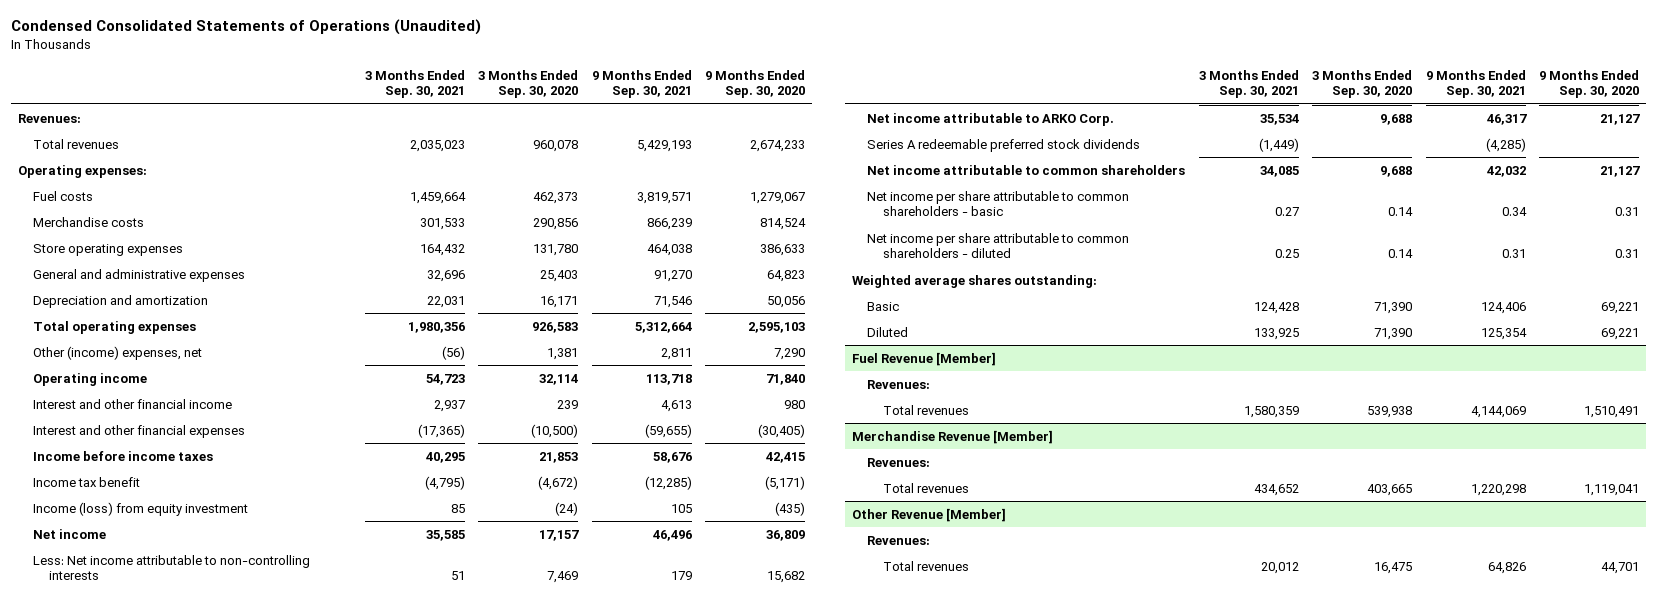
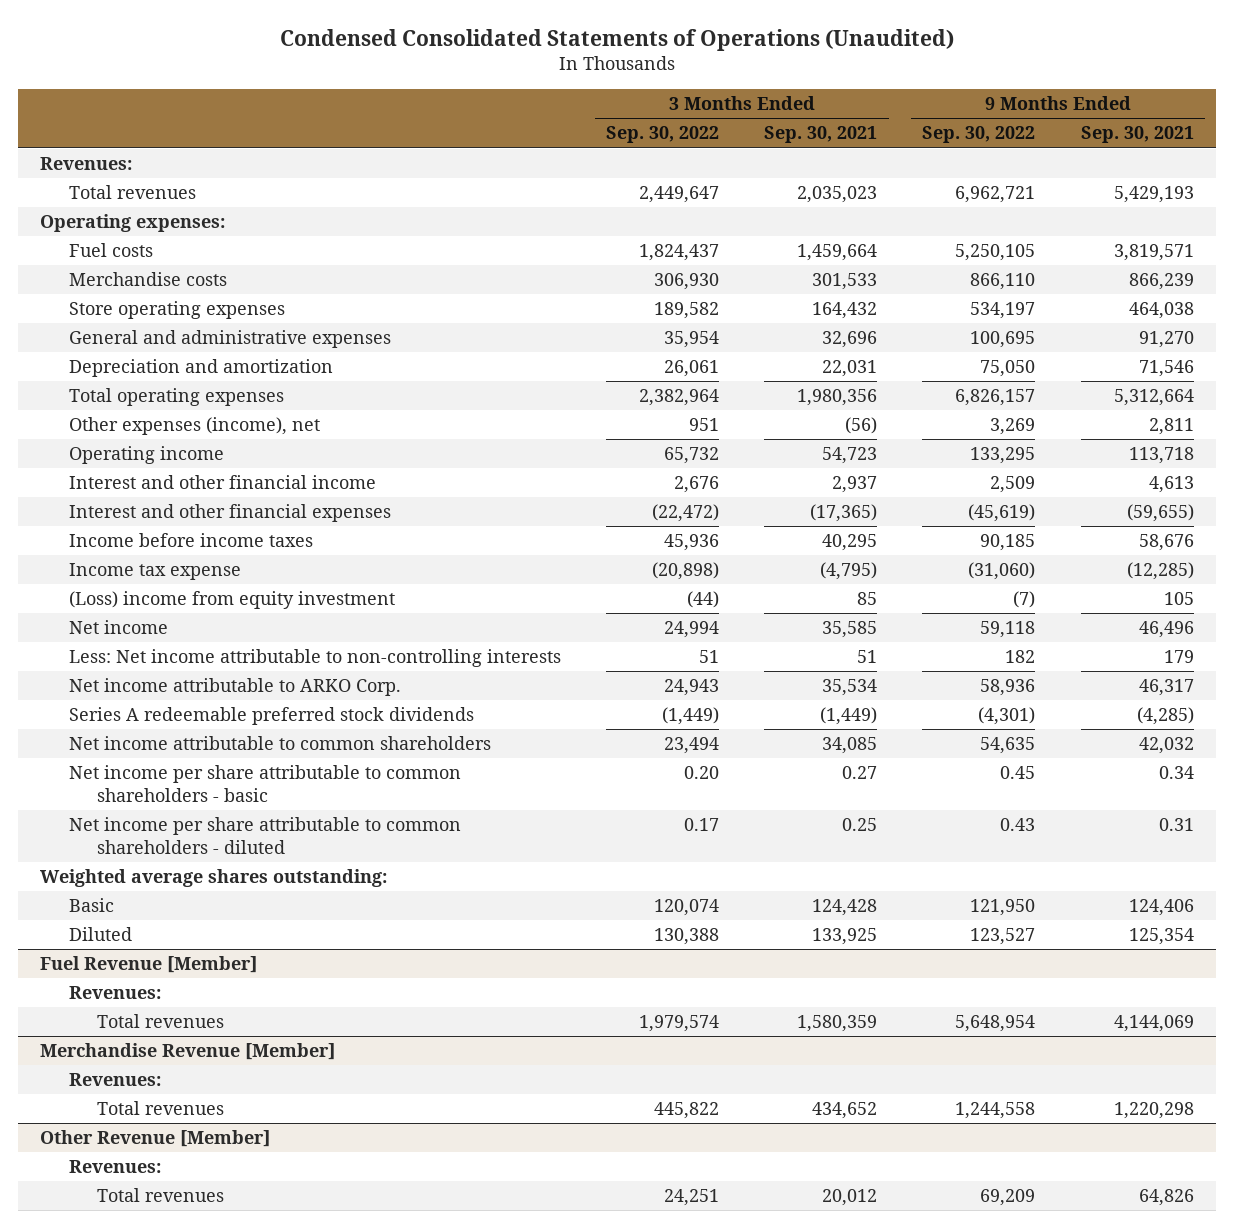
[478,69,579,99] 3 Months Ended Sep. 30, 2020 -> none
[705,69,806,99] 9 Months Ended Sep. 30, 2020 -> none
none -> [605,126,719,144] Sep. 30, 2022
none -> [922,126,1036,144] Sep. 30, 2022
[33,345,203,360] Other (income) expenses, net -> [68,417,320,436] Other expenses (income), net
[33,476,141,487] Income tax benefit -> [68,563,241,581] Income tax expense
[33,501,249,516] Income (loss) from equity investment -> [68,591,395,610] (Loss) income from equity investment

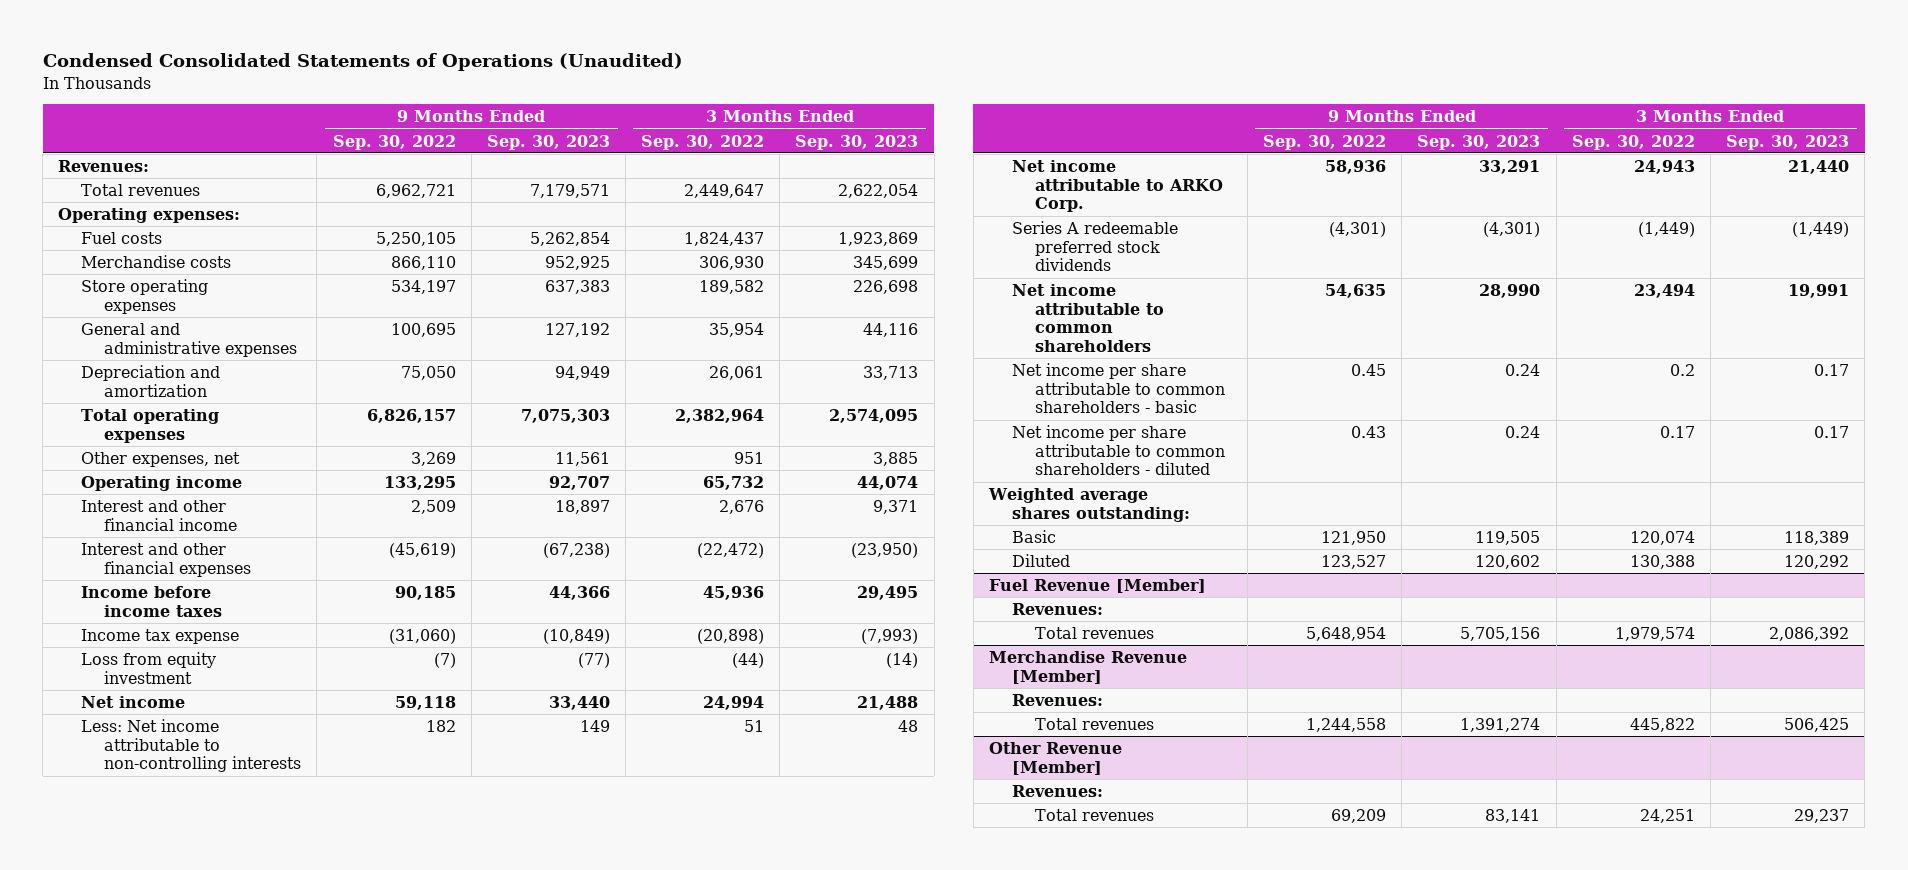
[764,126,878,144] Sep. 30, 2021 -> none
[1080,126,1194,144] Sep. 30, 2021 -> none
none -> [486,134,610,150] Sep. 30, 2023
none -> [795,134,919,150] Sep. 30, 2023
[68,417,320,436] Other expenses (income), net -> [81,451,241,467] Other expenses, net
[68,591,395,610] (Loss) income from equity investment -> [81,651,217,684] Loss from equity investment
[683,766,719,780] 0.20 -> [1669,363,1695,376] 0.2

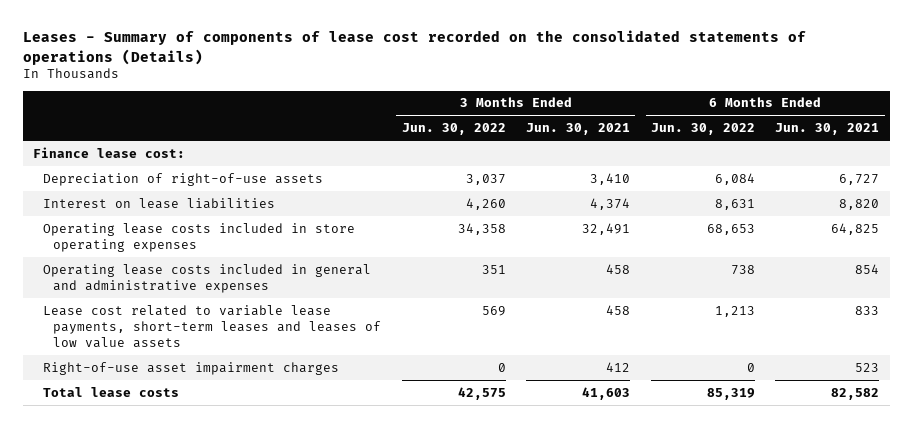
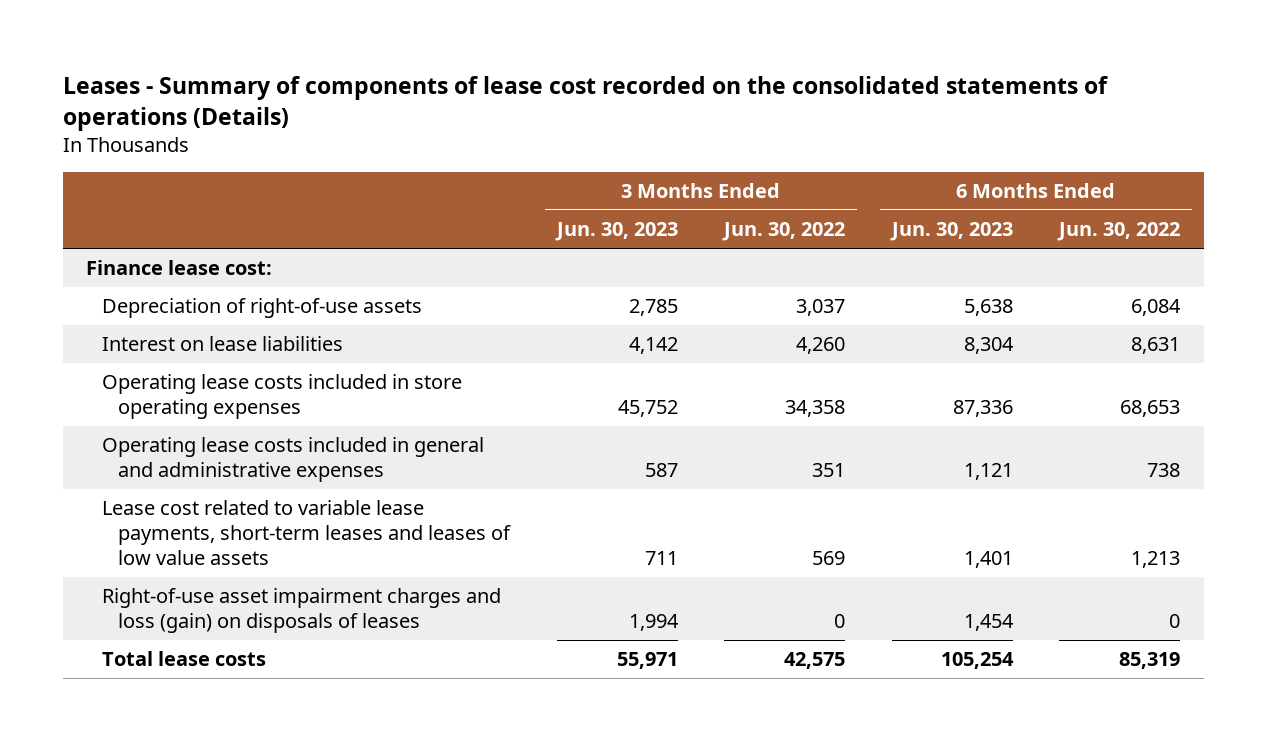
[526,123,631,136] Jun. 30, 2021 -> none
[775,123,880,136] Jun. 30, 2021 -> none
none -> [554,222,678,242] Jun. 30, 2023
none -> [889,222,1013,242] Jun. 30, 2023
[43,361,340,375] Right-of-use asset impairment charges -> [102,588,502,634] Right-of-use asset impairment charges and loss (gain) on disposals of leases

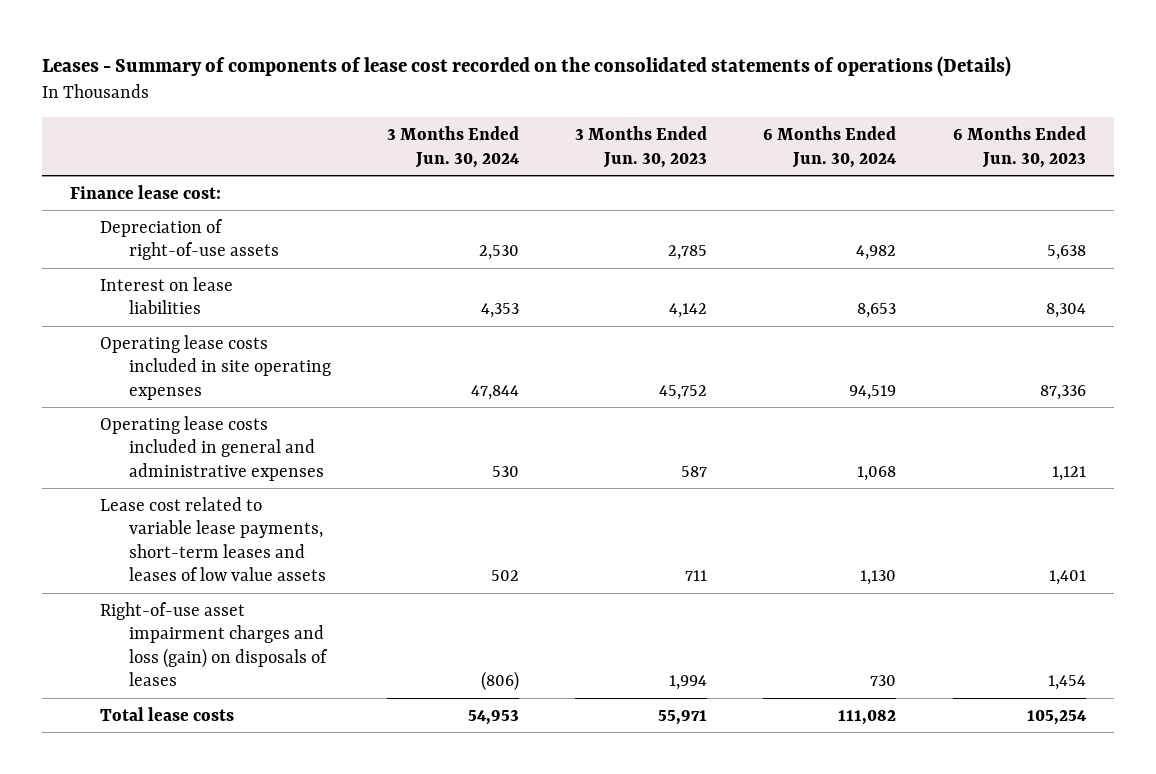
[722,222,846,242] Jun. 30, 2022 -> none
[1057,222,1181,242] Jun. 30, 2022 -> none
none -> [387,126,520,168] 3 Months Ended Jun. 30, 2024
none -> [763,126,897,168] 6 Months Ended Jun. 30, 2024
[102,374,463,420] Operating lease costs included in store operating expenses -> [99,334,332,400] Operating lease costs included in site operating expenses

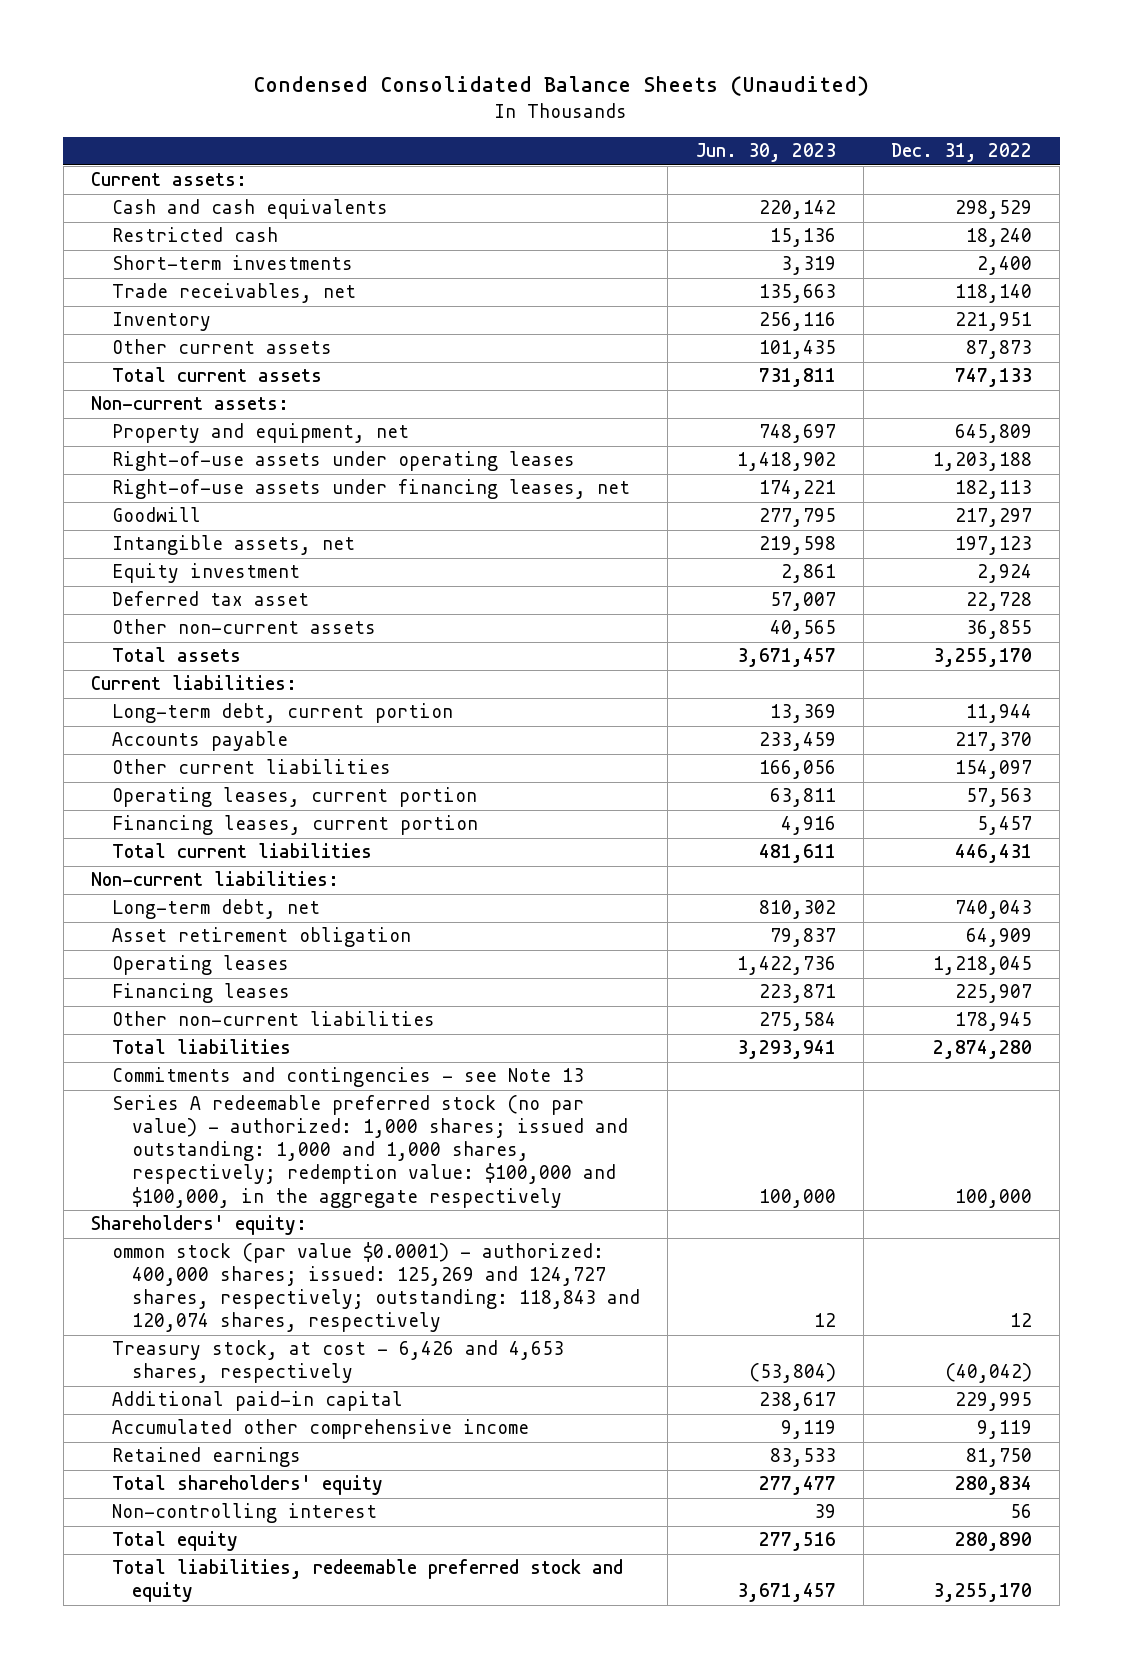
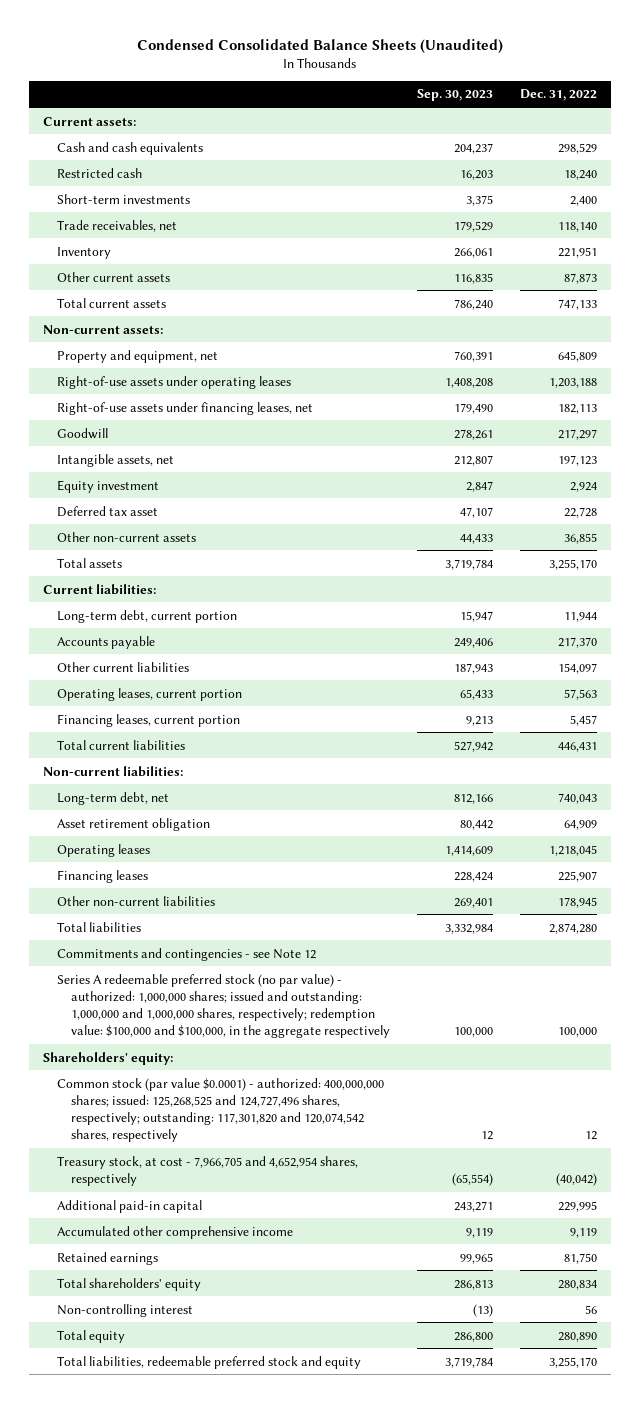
[695,143,836,163] Jun. 30, 2023 -> none
none -> [417,89,494,102] Sep. 30, 2023
[111,1067,584,1088] Commitments and contingencies - see Note 13 -> [56,947,316,961] Commitments and contingencies - see Note 12
[111,1095,629,1208] Series A redeemable preferred stock (no par value) - authorized: 1,000 shares; issued and outstanding: 1,000 and 1,000 shares, respectively; redemption value: $100,000 and $100,000, in the aggregate respectively -> [56,973,390,1039] Series A redeemable preferred stock (no par value) - authorized: 1,000,000 shares; issued and outstanding: 1,000,000 and 1,000,000 shares, respectively; redemption value: $100,000 and $100,000, in the aggregate respectively
[111,1242,641,1333] ommon stock (par value $0.0001) - authorized: 400,000 shares; issued: 125,269 and 124,727 shares, respectively; outstanding: 118,843 and 120,074 shares, respectively -> [56,1077,384,1143] Common stock (par value $0.0001) - authorized: 400,000,000 shares; issued: 125,268,525 and 124,727,496 shares, respectively; outstanding: 117,301,820 and 120,074,542 shares, respectively
[111,1340,564,1384] Treasury stock, at cost - 6,426 and 4,653 shares, respectively -> [56,1155,358,1186] Treasury stock, at cost - 7,966,705 and 4,652,954 shares, respectively

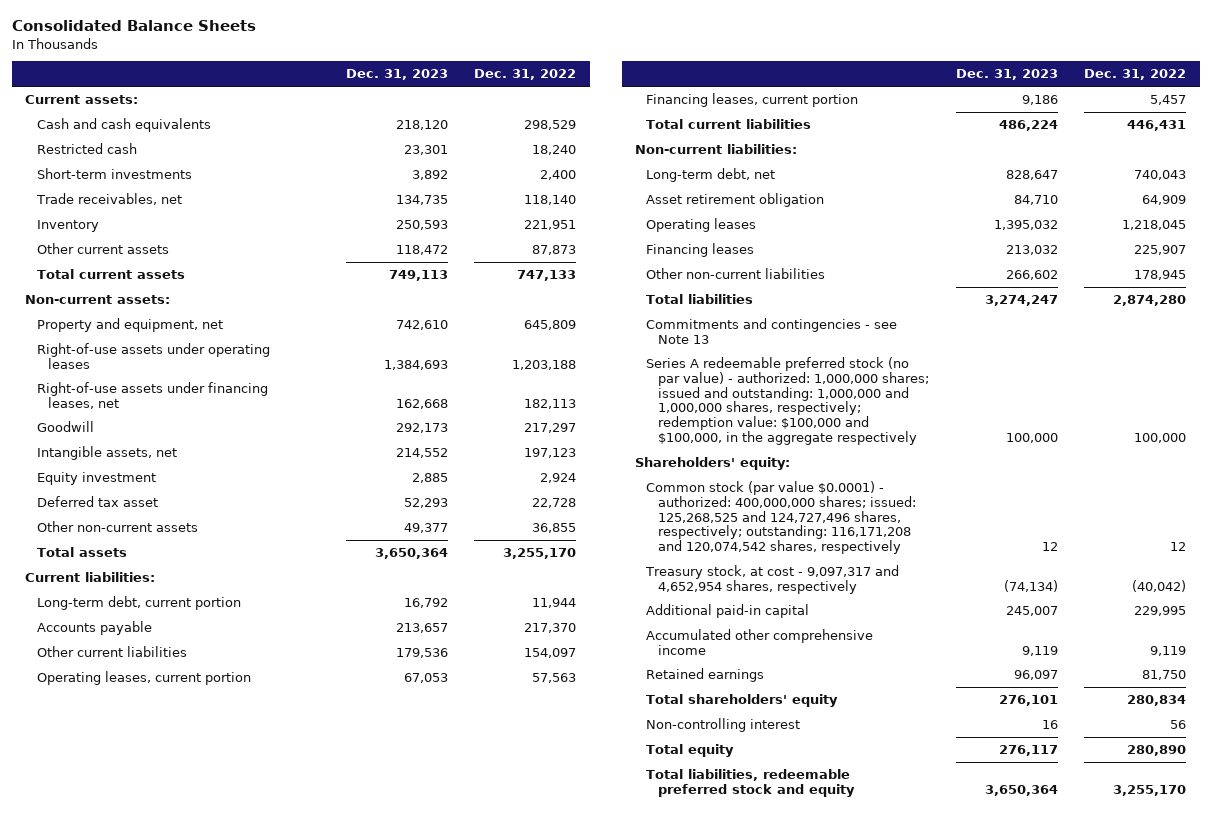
[136,38,503,54] Condensed Consolidated Balance Sheets (Unaudited) -> [11,20,256,32] Consolidated Balance Sheets
[417,89,494,102] Sep. 30, 2023 -> none
none -> [345,69,448,81] Dec. 31, 2023
[56,947,316,961] Commitments and contingencies - see Note 12 -> [646,318,898,344] Commitments and contingencies - see Note 13
[56,1077,384,1143] Common stock (par value $0.0001) - authorized: 400,000,000 shares; issued: 125,268,525 and 124,727,496 shares, respectively; outstanding: 117,301,820 and 120,074,542 shares, respectively -> [646,481,917,555] Common stock (par value $0.0001) - authorized: 400,000,000 shares; issued: 125,268,525 and 124,727,496 shares, respectively; outstanding: 116,171,208 and 120,074,542 shares, respectively
[56,1155,358,1186] Treasury stock, at cost - 7,966,705 and 4,652,954 shares, respectively -> [645,565,900,594] Treasury stock, at cost - 9,097,317 and 4,652,954 shares, respectively

